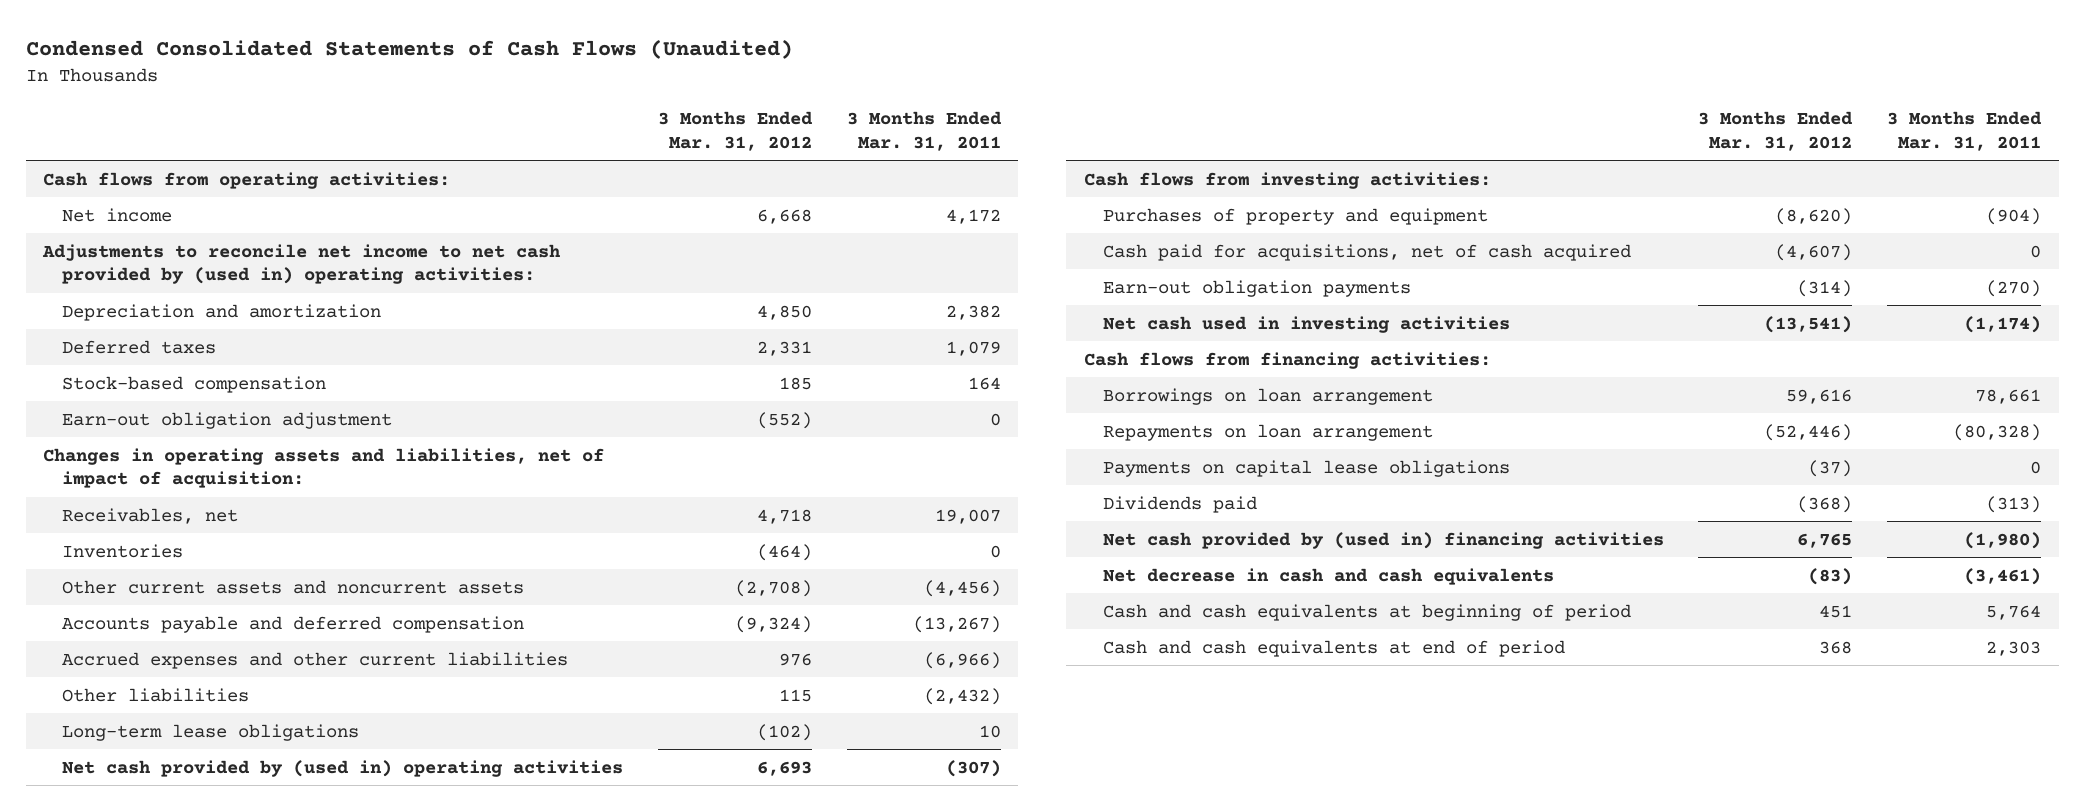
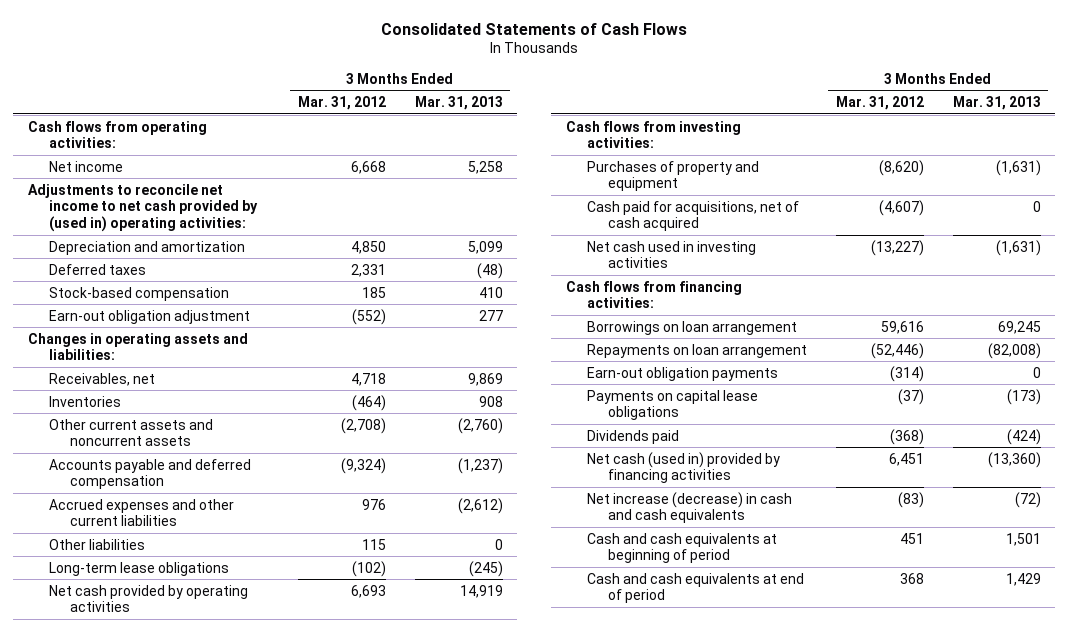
[25,39,793,60] Condensed Consolidated Statements of Cash Flows (Unaudited) -> [381,22,688,35] Consolidated Statements of Cash Flows
[846,110,1002,151] 3 Months Ended Mar. 31, 2011 -> none
none -> [414,96,503,111] Mar. 31, 2013
[43,447,605,489] Changes in operating assets and liabilities, net of impact of acquisition: -> [27,332,248,361] Changes in operating assets and liabilities:
[62,759,624,777] Net cash provided by (used in) operating activities -> [48,584,248,613] Net cash provided by operating activities
[1764,315,1853,333] (13,541) -> [870,239,924,256] (13,227)
[1102,279,1411,297] Earn-out obligation payments -> [586,366,778,381] Earn-out obligation payments
[1102,531,1664,549] Net cash provided by (used in) financing activities -> [586,451,780,484] Net cash (used in) provided by financing activities
[1797,532,1853,548] 6,765 -> [888,452,924,466] 6,451
[1102,567,1554,585] Net decrease in cash and cash equivalents -> [586,491,792,524] Net increase (decrease) in cash and cash equivalents

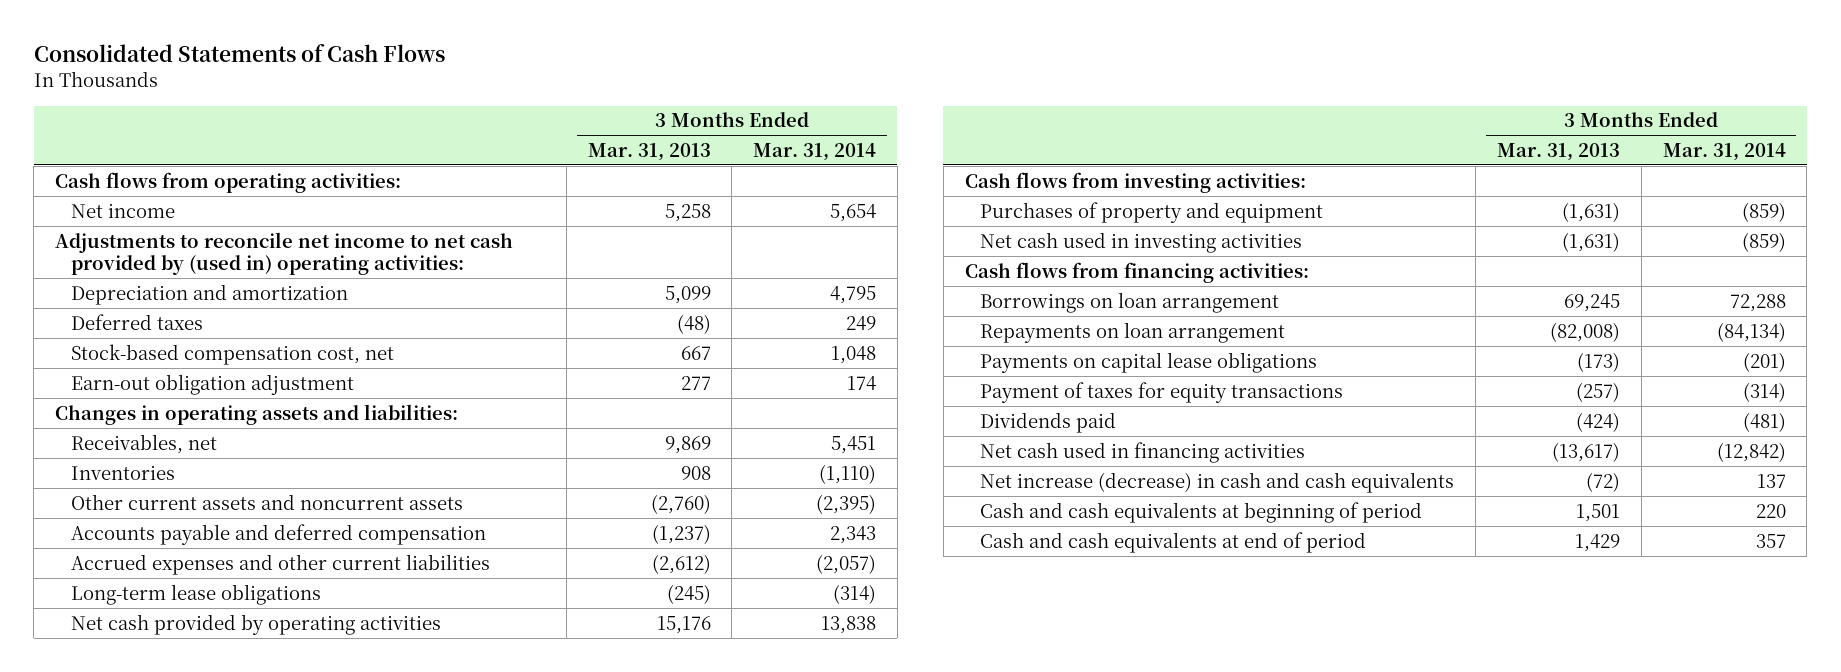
[297,96,386,111] Mar. 31, 2012 -> none
none -> [753,142,877,161] Mar. 31, 2014
[48,286,229,301] Stock-based compensation -> [71,343,395,365] Stock-based compensation cost, net
[478,286,503,298] 410 -> [680,345,711,360] 667
[48,538,145,550] Other liabilities -> none
[459,584,503,598] 14,919 -> [656,615,711,634] 15,176
[586,200,799,232] Cash paid for acquisitions, net of cash acquired -> none
[586,366,778,381] Earn-out obligation payments -> none
none -> [980,381,1344,403] Payment of taxes for equity transactions
[586,451,780,484] Net cash (used in) provided by financing activities -> [980,441,1306,463] Net cash used in financing activities
[987,451,1041,468] (13,360) -> [1552,441,1621,462] (13,617)

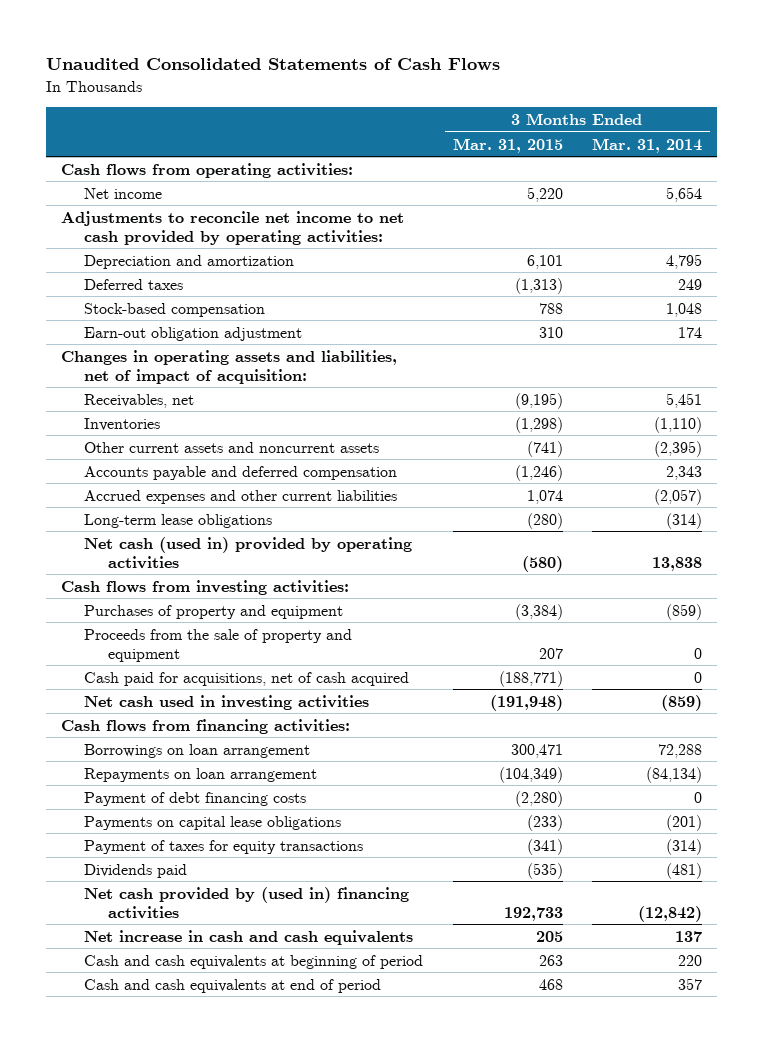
[33,44,445,63] Consolidated Statements of Cash Flows -> [45,58,500,71] Unaudited Consolidated Statements of Cash Flows
[587,142,711,161] Mar. 31, 2013 -> none
none -> [452,137,563,153] Mar. 31, 2015
[55,231,514,275] Adjustments to reconcile net income to net cash provided by (used in) operating activities: -> [60,210,404,245] Adjustments to reconcile net income to net cash provided by operating activities:
[71,343,395,365] Stock-based compensation cost, net -> [84,302,266,317] Stock-based compensation
[55,403,459,425] Changes in operating assets and liabilities: -> [60,349,397,384] Changes in operating assets and liabilities, net of impact of acquisition:
[71,613,442,635] Net cash provided by operating activities -> [84,536,413,569] Net cash (used in) provided by operating activities
none -> [84,628,353,662] Proceeds from the sale of property and equipment
none -> [84,671,410,686] Cash paid for acquisitions, net of cash acquired
none -> [84,791,307,806] Payment of debt financing costs
[980,441,1306,463] Net cash used in financing activities -> [84,886,410,919] Net cash provided by (used in) financing activities
[980,471,1455,493] Net increase (decrease) in cash and cash equivalents -> [84,929,414,945] Net increase in cash and cash equivalents

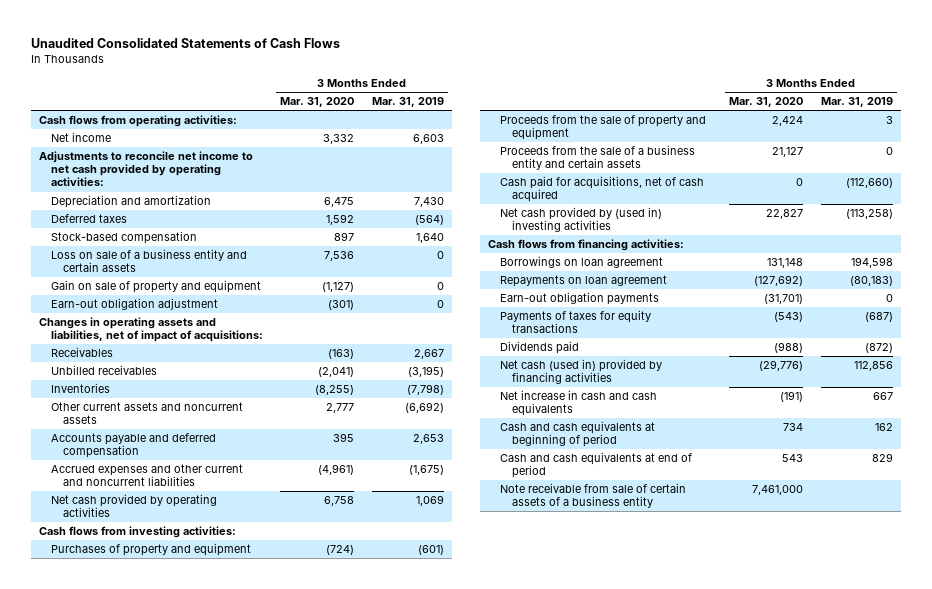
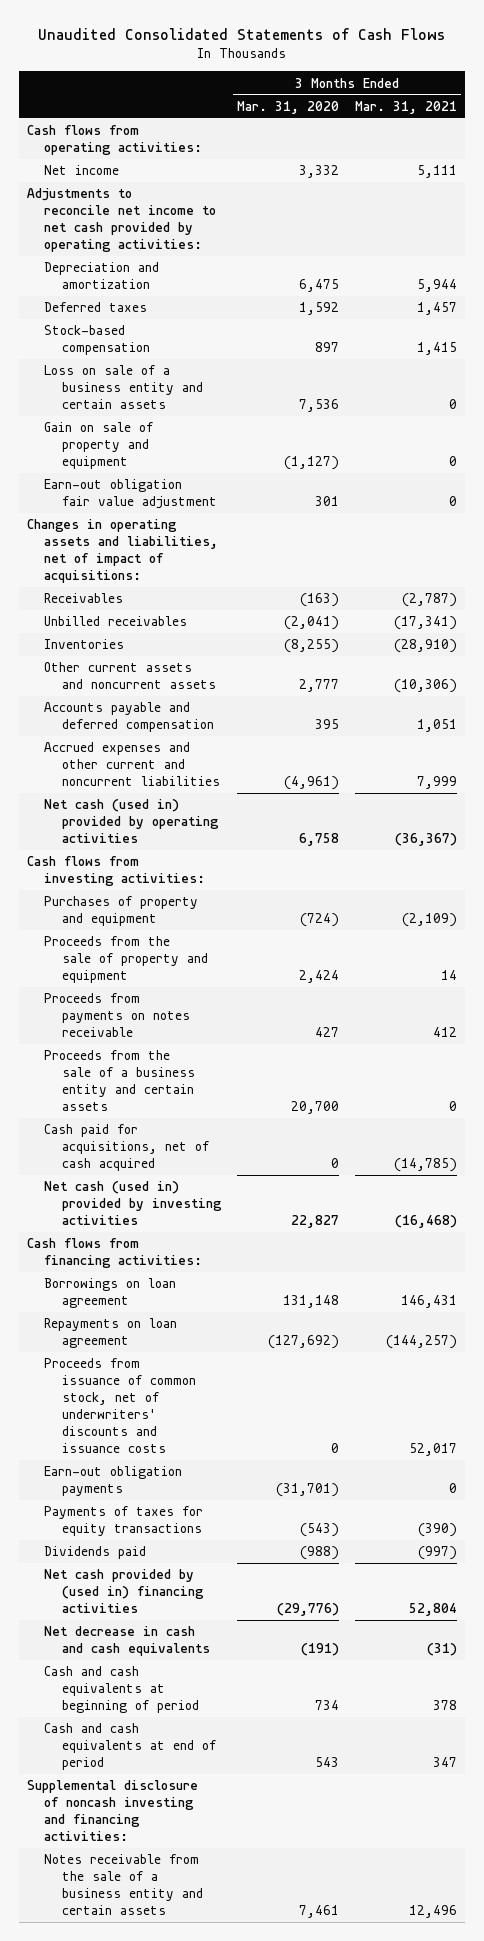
[371,97,444,108] Mar. 31, 2019 -> none
none -> [354,100,457,114] Mar. 31, 2021
[51,298,219,311] Earn-out obligation adjustment -> [44,479,217,510] Earn-out obligation fair value adjustment
[328,300,355,311] (301) -> [314,496,339,507] 301
[51,494,218,518] Net cash provided by operating activities -> [44,799,219,843] Net cash (used in) provided by operating activities
none -> [44,993,190,1037] Proceeds from payments on notes receivable
[772,147,804,158] 21,127 -> [290,1100,339,1114] 20,700
[499,207,662,233] Net cash provided by (used in) investing activities -> [44,1181,222,1225] Net cash (used in) provided by investing activities
none -> [44,1358,196,1453] Proceeds from issuance of common stock, net of underwriters' discounts and issuance costs
[499,359,662,385] Net cash (used in) provided by financing activities -> [44,1569,204,1613] Net cash provided by (used in) financing activities
[499,390,657,417] Net increase in cash and cash equivalents -> [44,1626,210,1657] Net decrease in cash and cash equivalents
none -> [27,1780,199,1841] Supplemental disclosure of noncash investing and financing activities:
[499,483,686,509] Note receivable from sale of certain assets of a business entity -> [44,1854,203,1915] Notes receivable from the sale of a business entity and certain assets
[752,485,804,496] 7,461,000 -> [298,1904,339,1918] 7,461

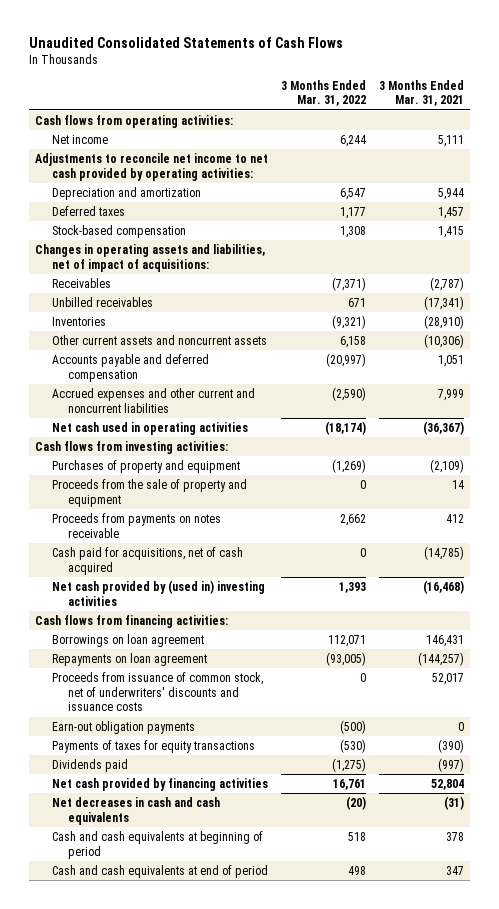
[236,100,339,114] Mar. 31, 2020 -> none
none -> [280,79,366,107] 3 Months Ended Mar. 31, 2022
[44,365,203,409] Loss on sale of a business entity and certain assets -> none
[44,422,154,469] Gain on sale of property and equipment -> none
[44,479,217,510] Earn-out obligation fair value adjustment -> none
[44,799,219,843] Net cash (used in) provided by operating activities -> [51,421,248,435] Net cash used in operating activities
[44,1050,195,1111] Proceeds from the sale of a business entity and certain assets -> none
[44,1181,222,1225] Net cash (used in) provided by investing activities -> [51,579,265,606] Net cash provided by (used in) investing activities
[44,1569,204,1613] Net cash provided by (used in) financing activities -> [51,777,268,791] Net cash provided by financing activities
[44,1626,210,1657] Net decrease in cash and cash equivalents -> [51,796,220,825] Net decreases in cash and cash equivalents
[27,1780,199,1841] Supplemental disclosure of noncash investing and financing activities: -> none
[44,1854,203,1915] Notes receivable from the sale of a business entity and certain assets -> none

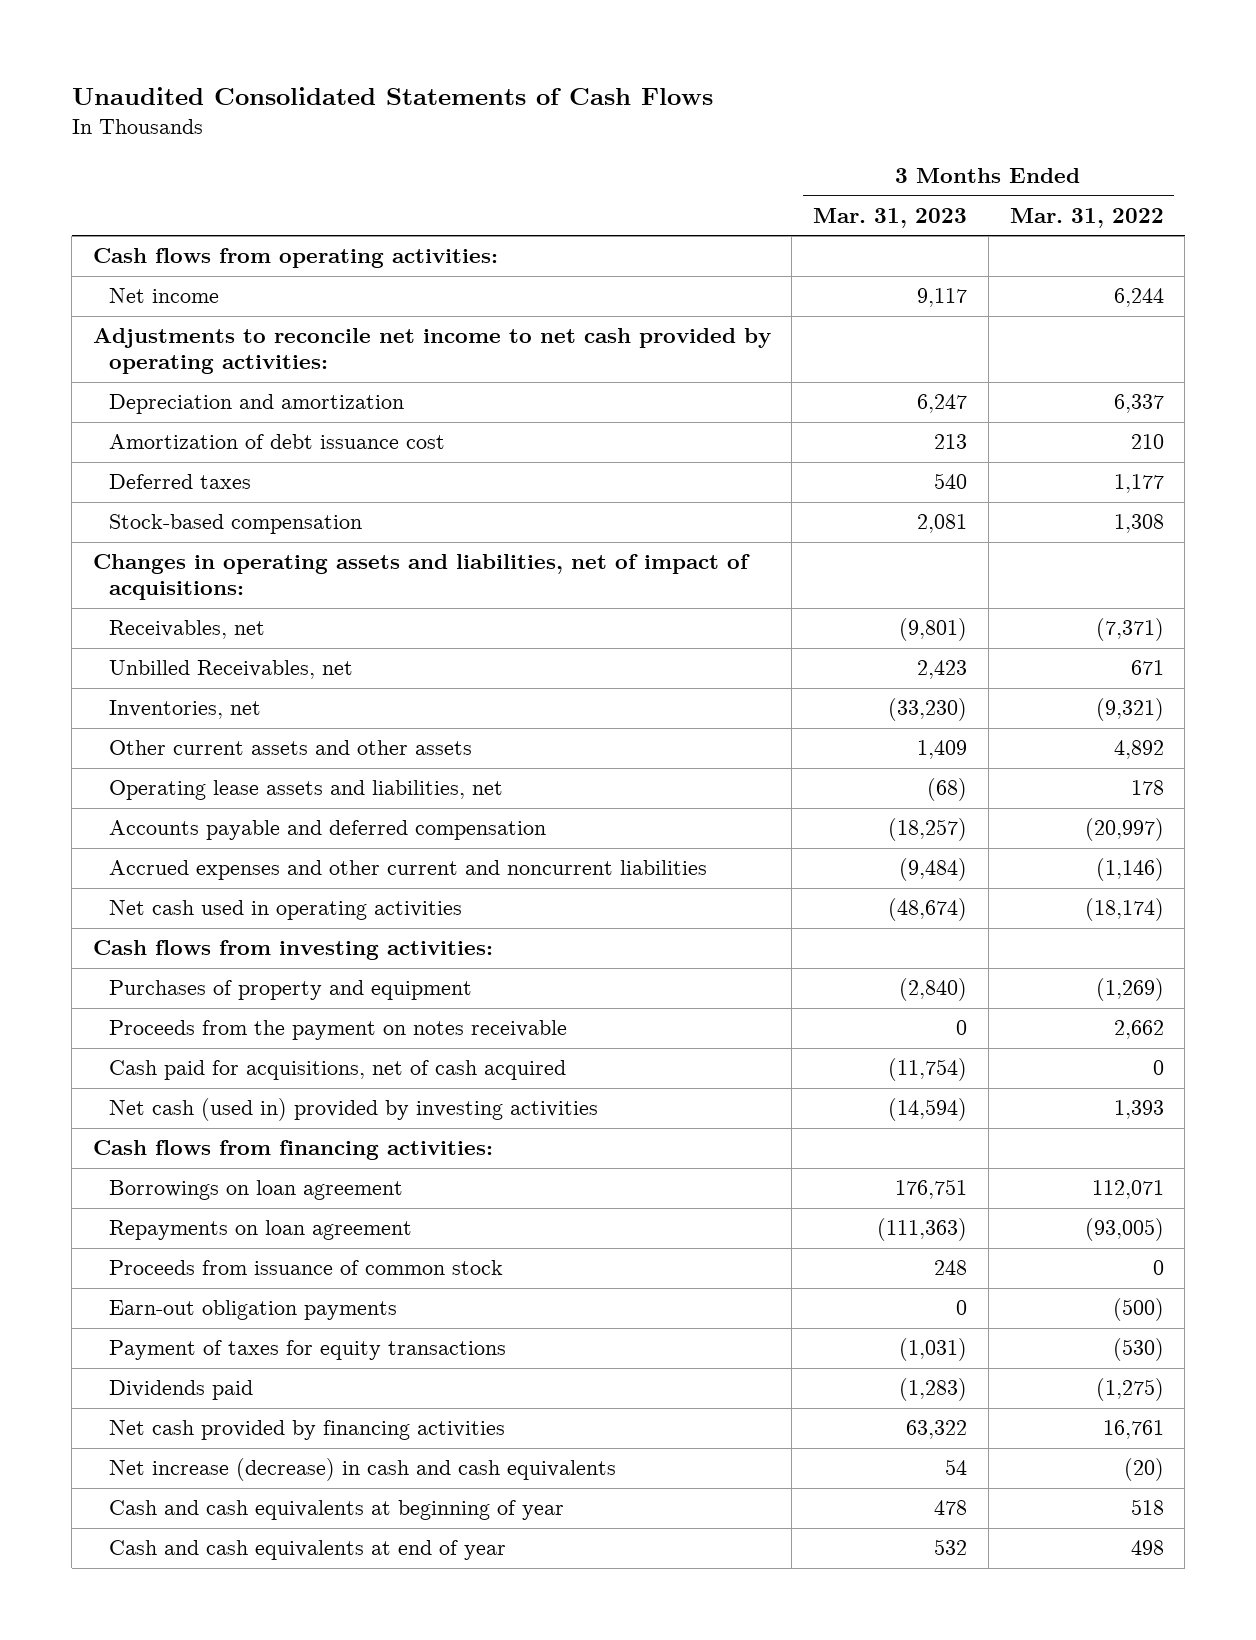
[378,79,464,107] 3 Months Ended Mar. 31, 2021 -> none
none -> [813,207,968,228] Mar. 31, 2023
[339,187,366,200] 6,547 -> [1113,394,1164,414] 6,337
none -> [108,434,445,450] Amortization of debt issuance cost
[51,277,111,288] Receivables -> [108,620,265,640] Receivables, net
[51,296,153,307] Unbilled receivables -> [108,660,353,680] Unbilled Receivables, net
[51,316,106,326] Inventories -> [108,700,261,720] Inventories, net
[51,334,267,345] Other current assets and noncurrent assets -> [108,740,472,756] Other current assets and other assets
[339,335,366,348] 6,158 -> [1113,740,1164,760] 4,892
none -> [108,780,503,801] Operating lease assets and liabilities, net
[331,386,366,401] (2,590) -> [1095,858,1164,882] (1,146)
[51,478,247,507] Proceeds from the sale of property and equipment -> none
[51,512,221,538] Proceeds from payments on notes receivable -> [108,1020,567,1041] Proceeds from the payment on notes receivable
[51,579,265,606] Net cash provided by (used in) investing activities -> [108,1098,598,1122] Net cash (used in) provided by investing activities
[51,671,263,712] Proceeds from issuance of common stock, net of underwriters' discounts and issuance costs -> [108,1260,503,1276] Proceeds from issuance of common stock
[51,739,255,753] Payments of taxes for equity transactions -> [108,1340,506,1361] Payment of taxes for equity transactions
[51,796,220,825] Net decreases in cash and cash equivalents -> [108,1458,616,1482] Net increase (decrease) in cash and cash equivalents
[51,830,263,859] Cash and cash equivalents at beginning of period -> [108,1500,564,1521] Cash and cash equivalents at beginning of year
[51,864,268,878] Cash and cash equivalents at end of period -> [108,1540,506,1561] Cash and cash equivalents at end of year

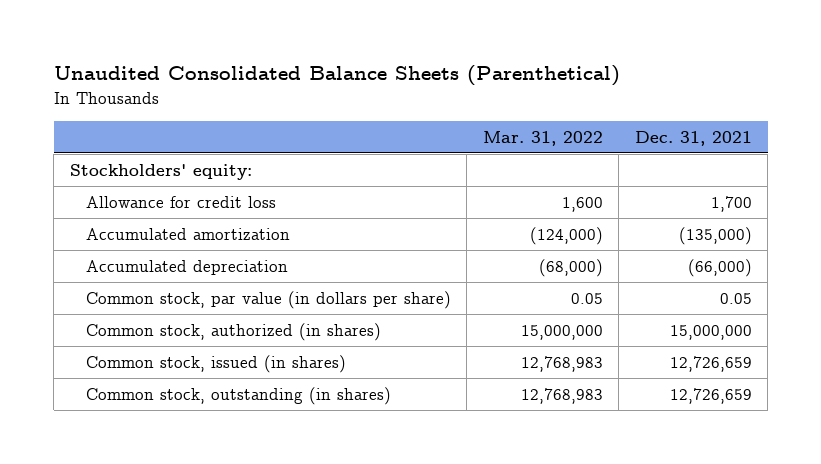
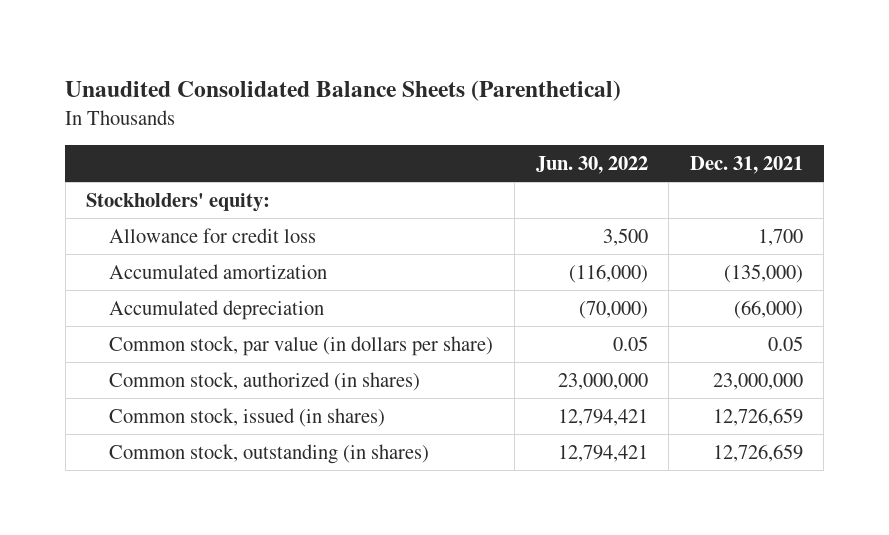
[482,130,603,146] Mar. 31, 2022 -> none
none -> [535,156,648,175] Jun. 30, 2022
[669,324,752,340] 15,000,000 -> [712,372,803,390] 23,000,000

